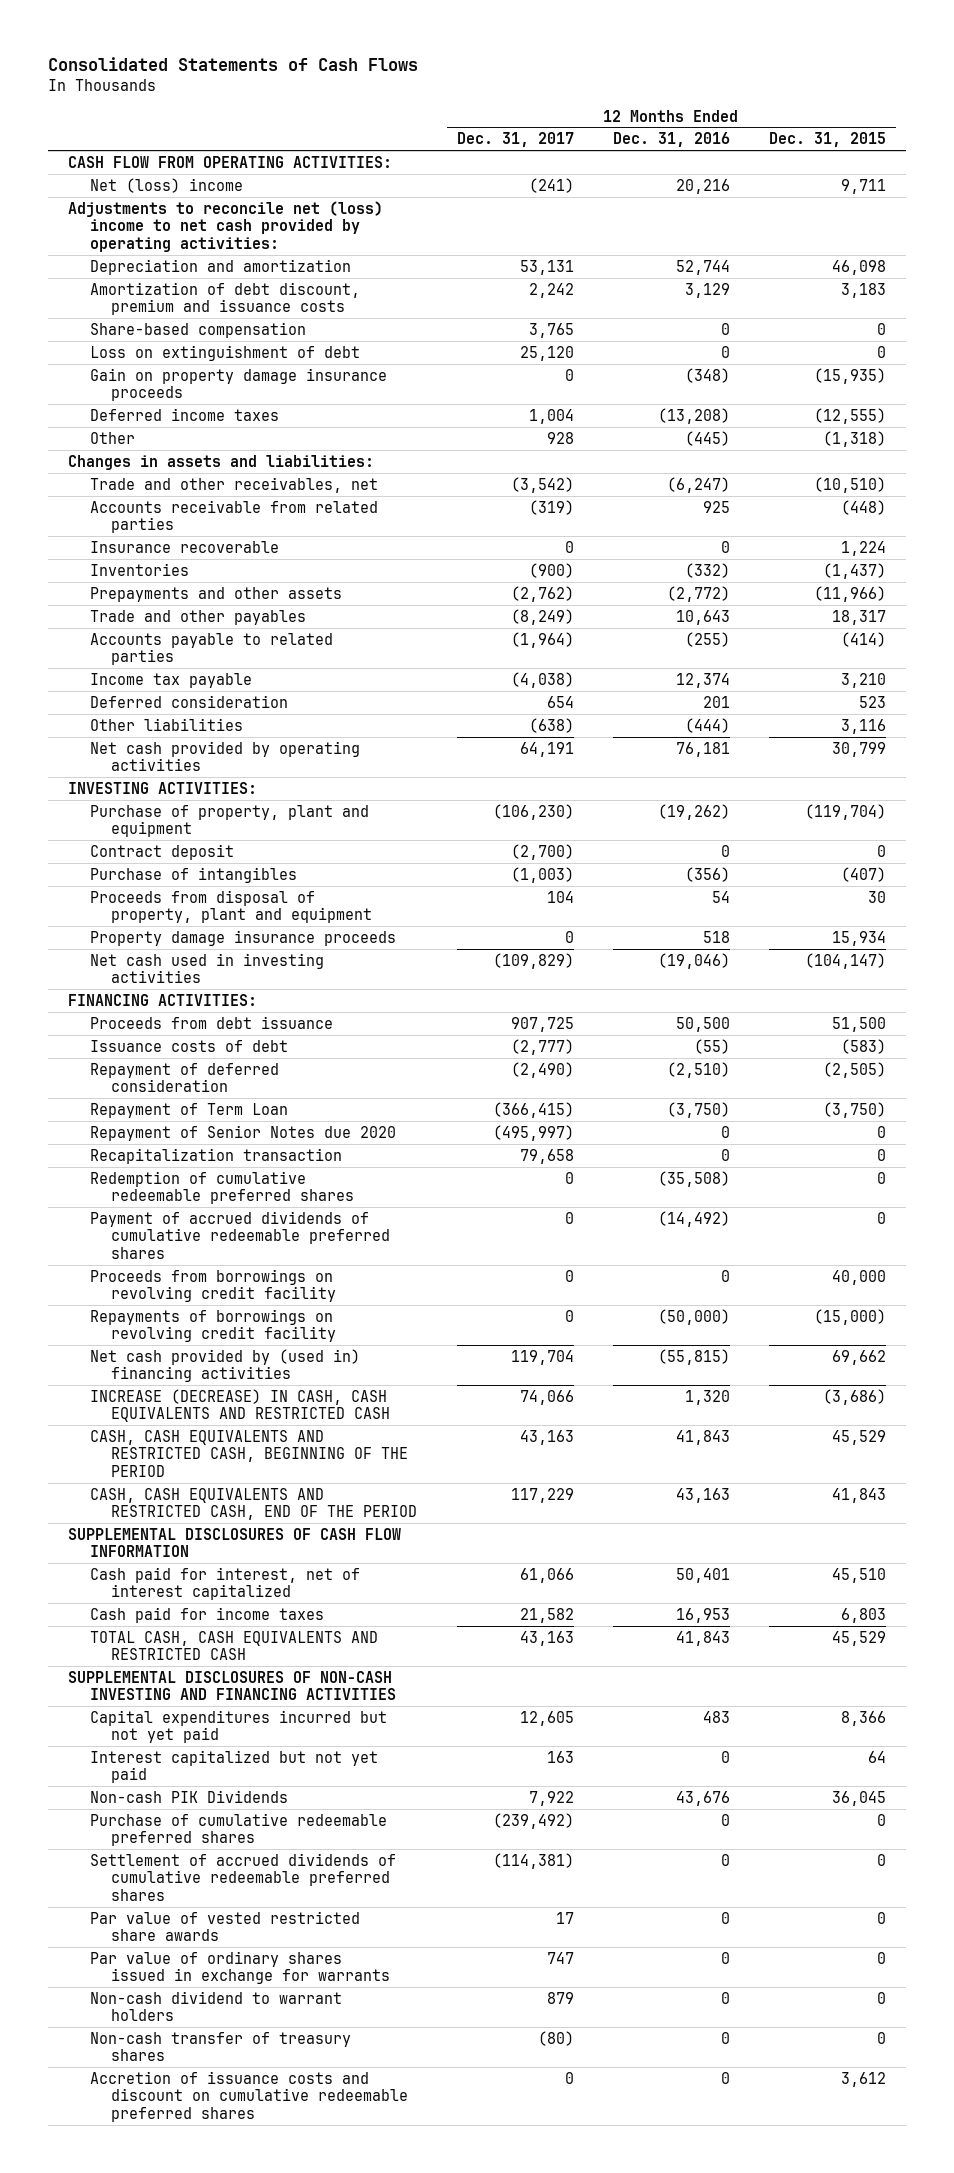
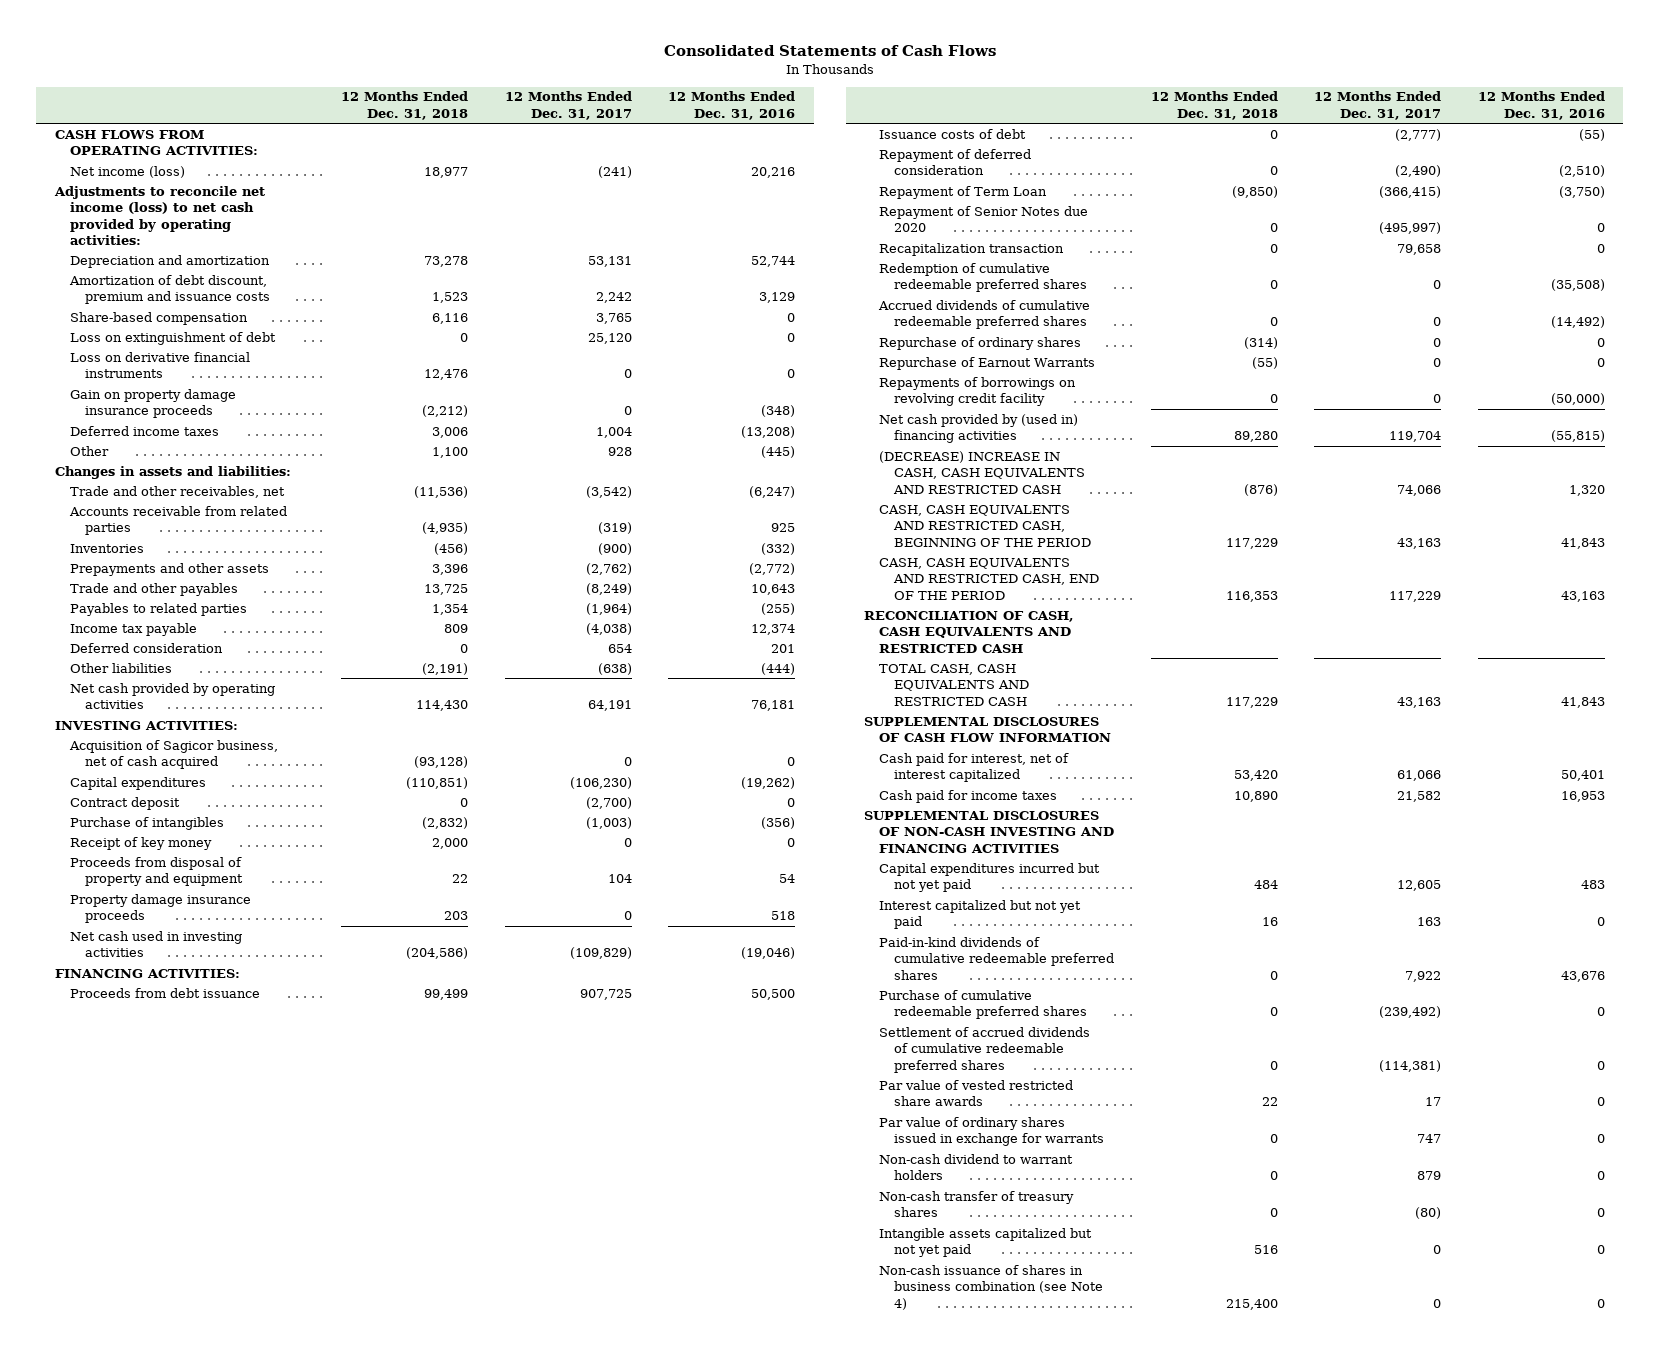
[769,132,887,148] Dec. 31, 2015 -> none
none -> [341,91,469,120] 12 Months Ended Dec. 31, 2018
[68,155,393,168] CASH FLOW FROM OPERATING ACTIVITIES: -> [54,129,258,156] CASH FLOWS FROM OPERATING ACTIVITIES:
[89,177,243,193] Net (loss) income -> [69,165,185,178] Net income (loss)
[68,200,384,253] Adjustments to reconcile net (loss) income to net cash provided by operating activities: -> [53,185,265,245] Adjustments to reconcile net income (loss) to net cash provided by operating activities:
none -> [69,351,250,379] Loss on derivative financial instruments
[89,540,279,553] Insurance recoverable -> none
[89,632,333,666] Accounts payable to related parties -> [69,602,247,616] Payables to related parties
none -> [68,739,278,770] Acquisition of Sagicor business, net of cash acquired
[89,804,369,838] Purchase of property, plant and equipment -> [69,776,206,790] Capital expenditures
none -> [69,836,212,850] Receipt of key money
[89,889,373,924] Proceeds from disposal of property, plant and equipment -> [69,856,243,887] Proceeds from disposal of property and equipment
[89,1268,337,1303] Proceeds from borrowings on revolving credit facility -> none
[89,1210,391,1260] Payment of accrued dividends of cumulative redeemable preferred shares -> [878,299,1091,330] Accrued dividends of cumulative redeemable preferred shares
none -> [879,336,1082,350] Repurchase of ordinary shares
none -> [879,356,1096,370] Repurchase of Earnout Warrants
[89,1388,391,1423] INCREASE (DECREASE) IN CASH, CASH EQUIVALENTS AND RESTRICTED CASH -> [879,450,1086,494] (DECREASE) INCREASE IN CASH, CASH EQUIVALENTS AND RESTRICTED CASH
none -> [864,610,1075,653] RECONCILIATION OF CASH, CASH EQUIVALENTS AND RESTRICTED CASH
[89,1630,378,1661] TOTAL CASH, CASH EQUIVALENTS AND RESTRICTED CASH -> [879,663,1030,706] TOTAL CASH, CASH EQUIVALENTS AND RESTRICTED CASH
[89,1789,288,1803] Non-cash PIK Dividends -> [879,936,1115,980] Paid-in-kind dividends of cumulative redeemable preferred shares
[89,2070,409,2123] Accretion of issuance costs and discount on cumulative redeemable preferred shares -> none
none -> [879,1227,1093,1258] Intangible assets capitalized but not yet paid
none -> [879,1264,1104,1310] Non-cash issuance of shares in business combination (see Note 4)

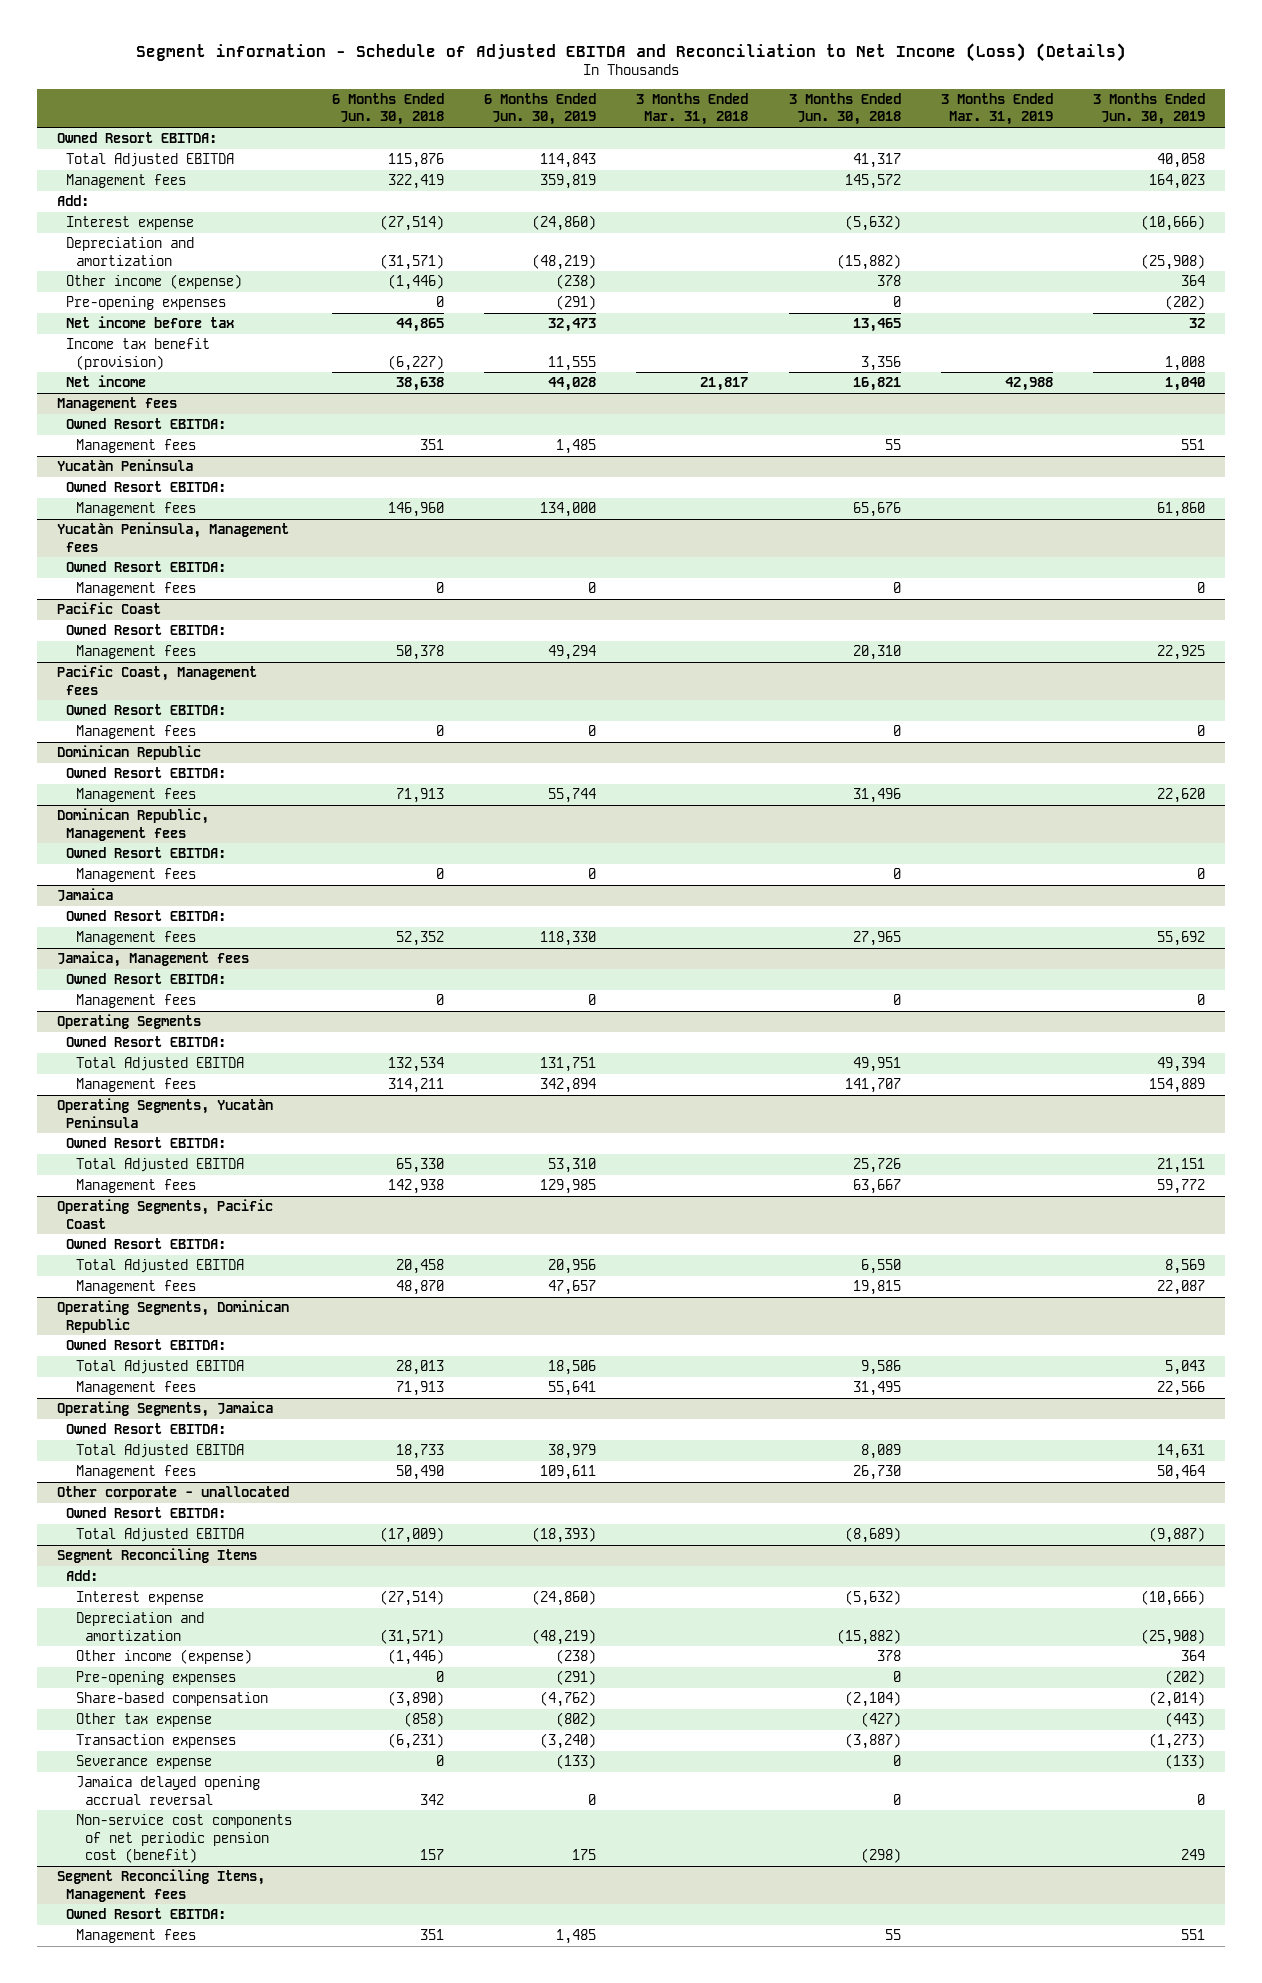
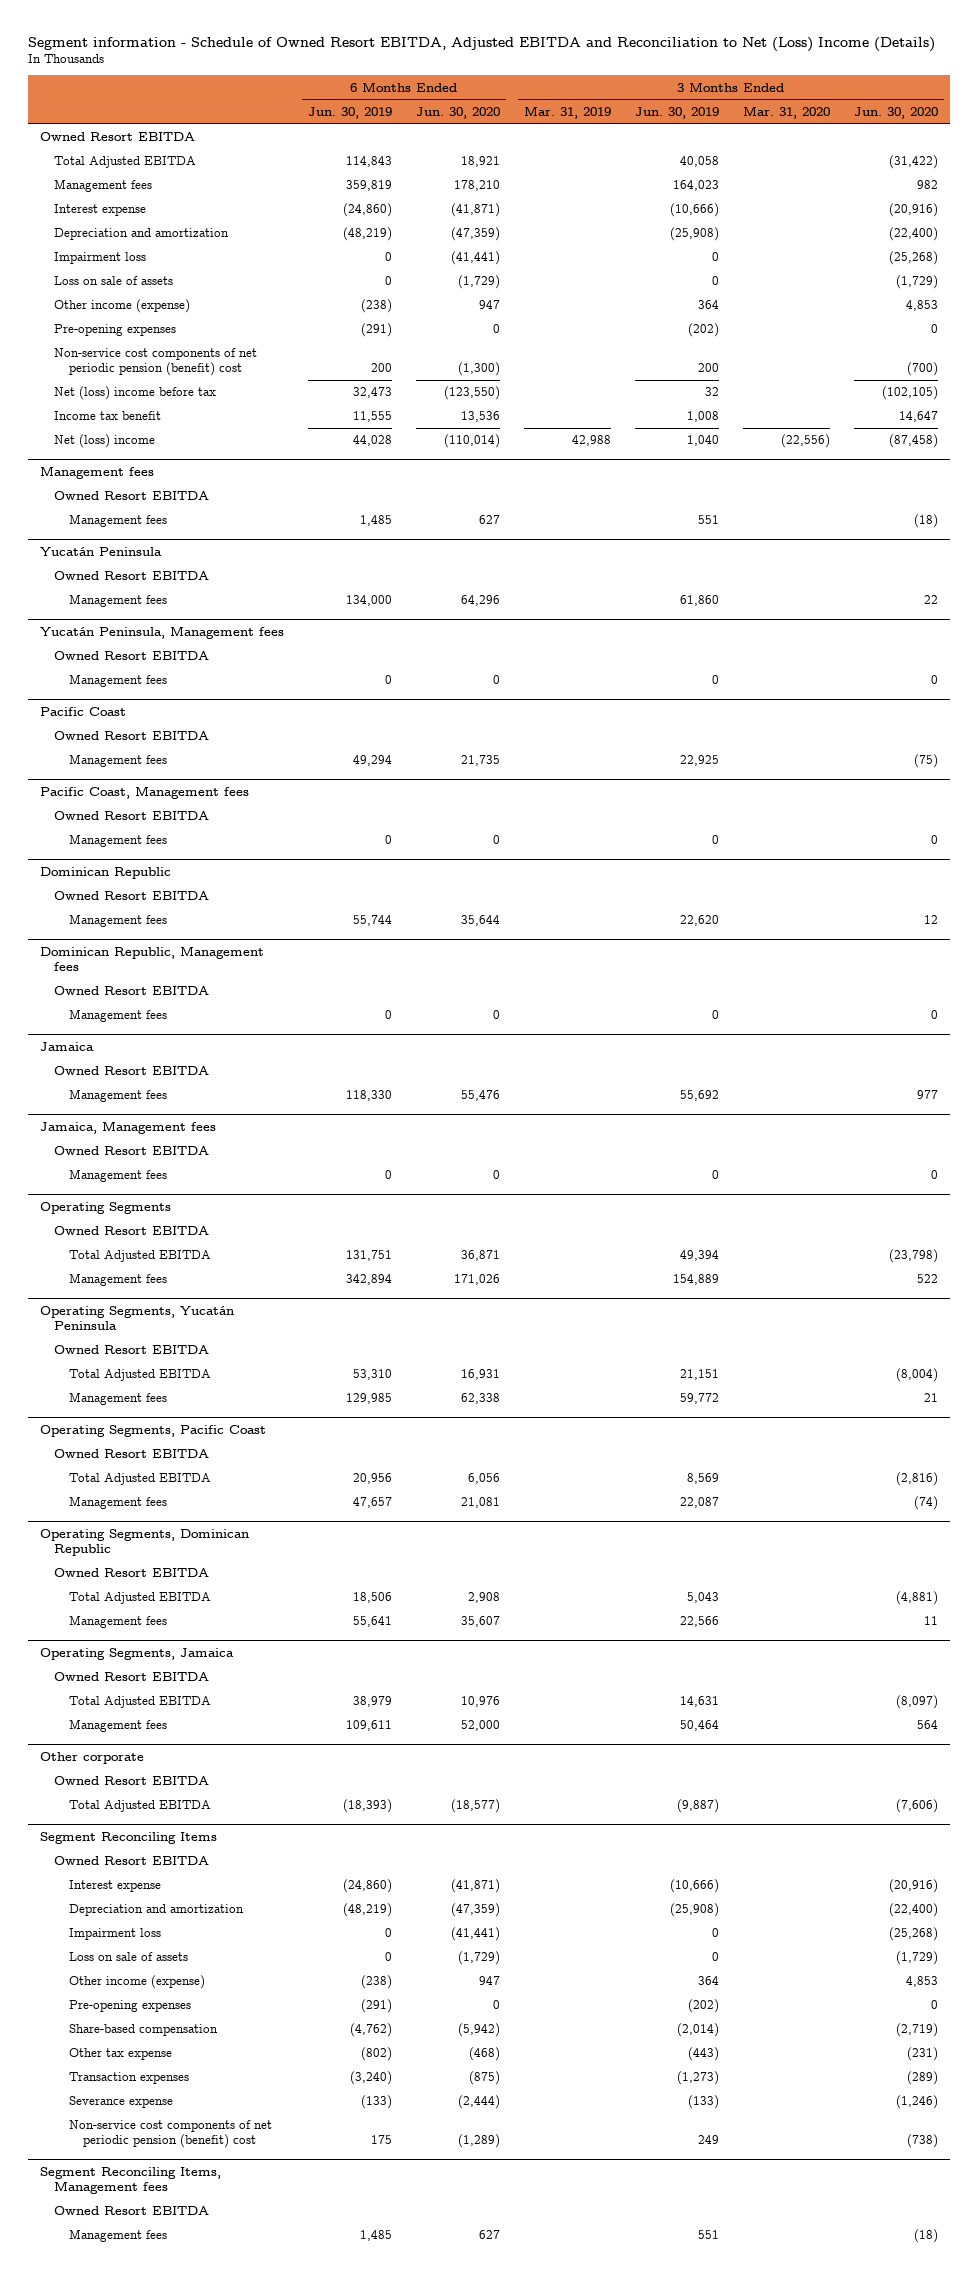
[135,43,1126,63] Segment information - Schedule of Adjusted EBITDA and Reconciliation to Net Income (Loss) (Details) -> [27,36,935,52] Segment information - Schedule of Owned Resort EBITDA, Adjusted EBITDA and Reconciliation to Net (Loss) Income (Details)
[331,93,444,126] 6 Months Ended Jun. 30, 2018 -> none
[636,93,749,126] 3 Months Ended Mar. 31, 2018 -> none
[788,93,901,126] 3 Months Ended Jun. 30, 2018 -> none
none -> [415,106,500,119] Jun. 30, 2020
none -> [743,105,831,119] Mar. 31, 2020
none -> [854,106,939,119] Jun. 30, 2020
[56,132,217,144] Owned Resort EBITDA: -> [39,132,195,142] Owned Resort EBITDA
[56,195,89,207] Add: -> none
none -> [54,252,147,265] Impairment loss
none -> [54,276,174,286] Loss on sale of assets
none -> [54,348,258,377] Non-service cost components of net periodic pension (benefit) cost
[66,316,235,329] Net income before tax -> [54,386,217,401] Net (loss) income before tax
[66,338,211,370] Income tax benefit (provision) -> [54,411,162,421] Income tax benefit
[66,375,147,388] Net income -> [54,434,156,449] Net (loss) income
[66,418,227,430] Owned Resort EBITDA: -> [54,491,210,501] Owned Resort EBITDA
[56,459,193,472] Yucatàn Peninsula -> [39,546,162,556] Yucatán Peninsula
[66,481,227,493] Owned Resort EBITDA: -> [54,571,210,581] Owned Resort EBITDA
[56,522,289,552] Yucatàn Peninsula, Management fees -> [39,625,284,639] Yucatán Peninsula, Management fees
[66,561,227,573] Owned Resort EBITDA: -> [54,651,210,661] Owned Resort EBITDA
[66,624,227,636] Owned Resort EBITDA: -> [54,731,210,741] Owned Resort EBITDA
[66,704,227,716] Owned Resort EBITDA: -> [54,811,210,821] Owned Resort EBITDA
[66,767,227,779] Owned Resort EBITDA: -> [54,891,210,901] Owned Resort EBITDA
[66,847,227,859] Owned Resort EBITDA: -> [54,986,210,996] Owned Resort EBITDA
[66,910,227,922] Owned Resort EBITDA: -> [54,1066,210,1076] Owned Resort EBITDA
[66,973,227,985] Owned Resort EBITDA: -> [54,1146,210,1156] Owned Resort EBITDA
[66,1036,227,1048] Owned Resort EBITDA: -> [54,1226,210,1236] Owned Resort EBITDA
[56,1098,273,1128] Operating Segments, Yucatàn Peninsula -> [39,1305,234,1330] Operating Segments, Yucatán Peninsula
[66,1137,227,1149] Owned Resort EBITDA: -> [54,1345,210,1355] Owned Resort EBITDA
[66,1238,227,1250] Owned Resort EBITDA: -> [54,1449,210,1459] Owned Resort EBITDA
[66,1339,227,1351] Owned Resort EBITDA: -> [54,1568,210,1578] Owned Resort EBITDA
[66,1423,227,1435] Owned Resort EBITDA: -> [54,1672,210,1682] Owned Resort EBITDA
[56,1486,289,1501] Other corporate - unallocated -> [39,1751,144,1764] Other corporate
[66,1507,227,1519] Owned Resort EBITDA: -> [54,1776,210,1786] Owned Resort EBITDA
[66,1570,99,1582] Add: -> none
none -> [54,1856,210,1866] Owned Resort EBITDA
none -> [68,1928,161,1941] Impairment loss
none -> [68,1952,188,1962] Loss on sale of assets
[75,1776,260,1805] Jamaica delayed opening accrual reversal -> none
[75,1814,292,1863] Non-service cost components of net periodic pension cost (benefit) -> [68,2120,272,2149] Non-service cost components of net periodic pension (benefit) cost
[66,1908,227,1920] Owned Resort EBITDA: -> [54,2206,210,2216] Owned Resort EBITDA

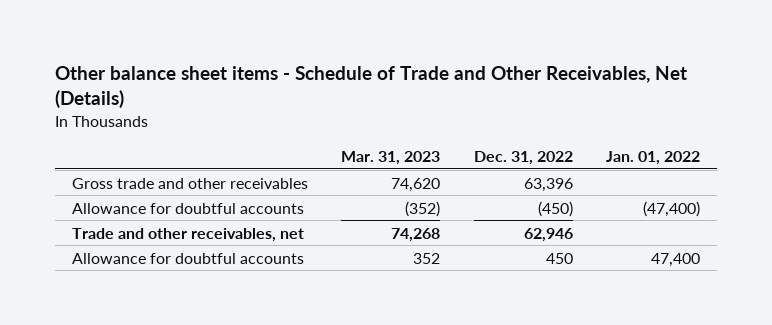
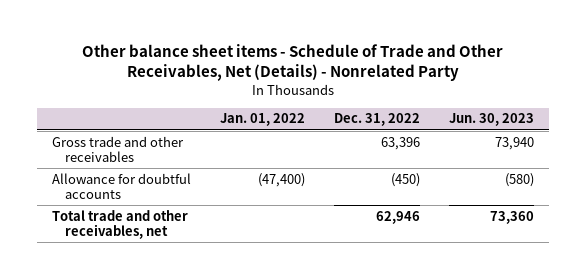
[54,66,687,109] Other balance sheet items - Schedule of Trade and Other Receivables, Net (Details) -> [81,44,503,82] Other balance sheet items - Schedule of Trade and Other Receivables, Net (Details) - Nonrelated Party
[341,150,441,165] Mar. 31, 2023 -> none
none -> [449,113,535,127] Jun. 30, 2023
[71,252,304,264] Allowance for doubtful accounts -> none
[71,227,304,242] Trade and other receivables, net -> [51,209,188,240] Total trade and other receivables, net

